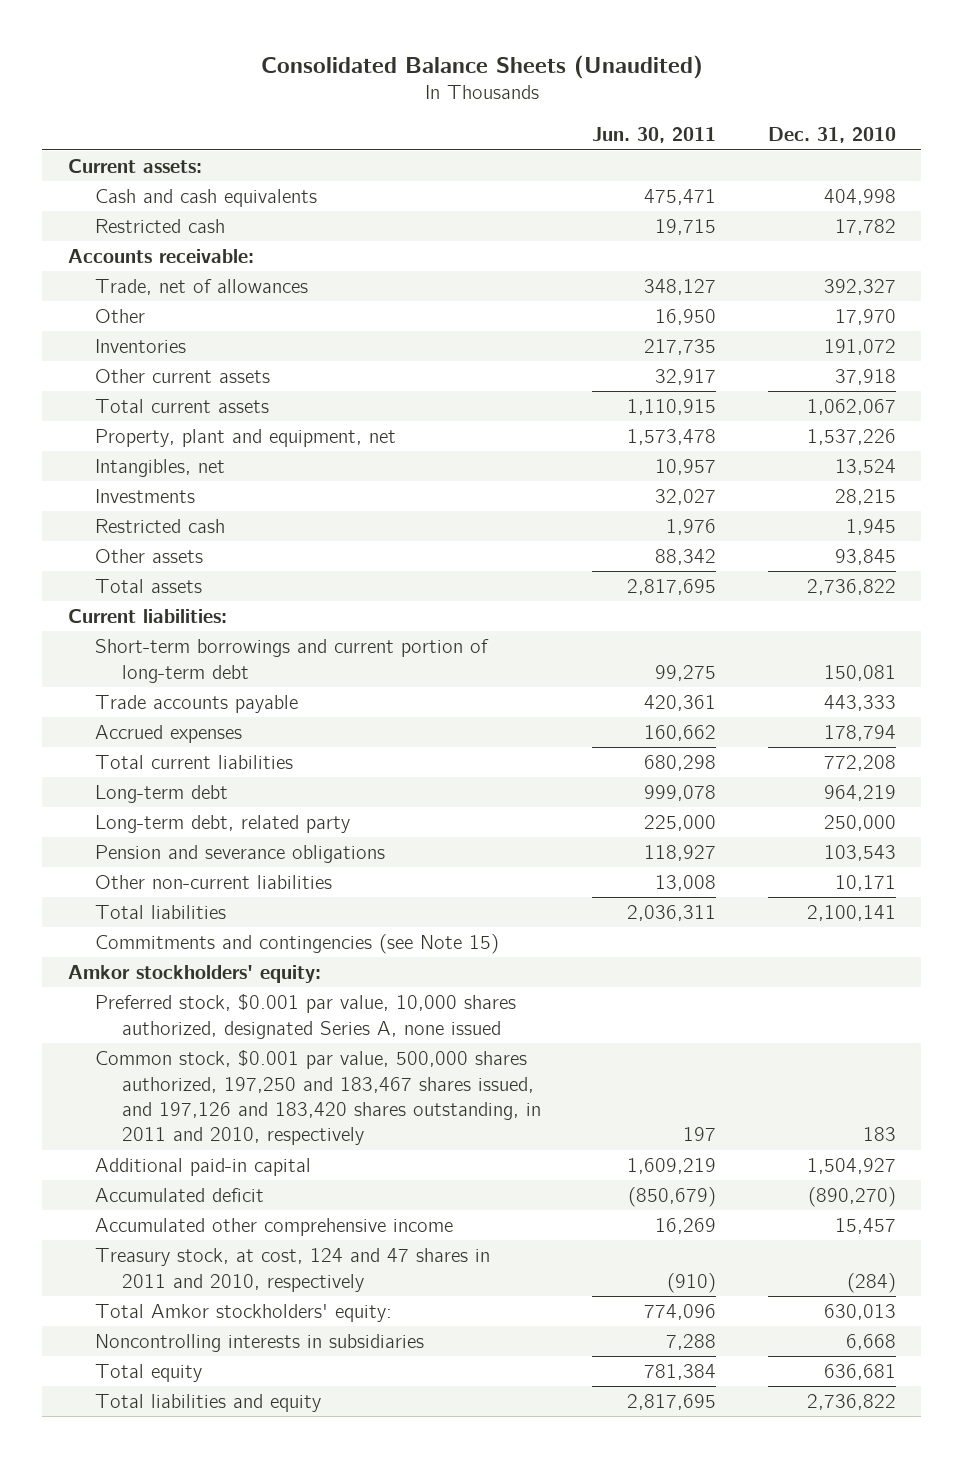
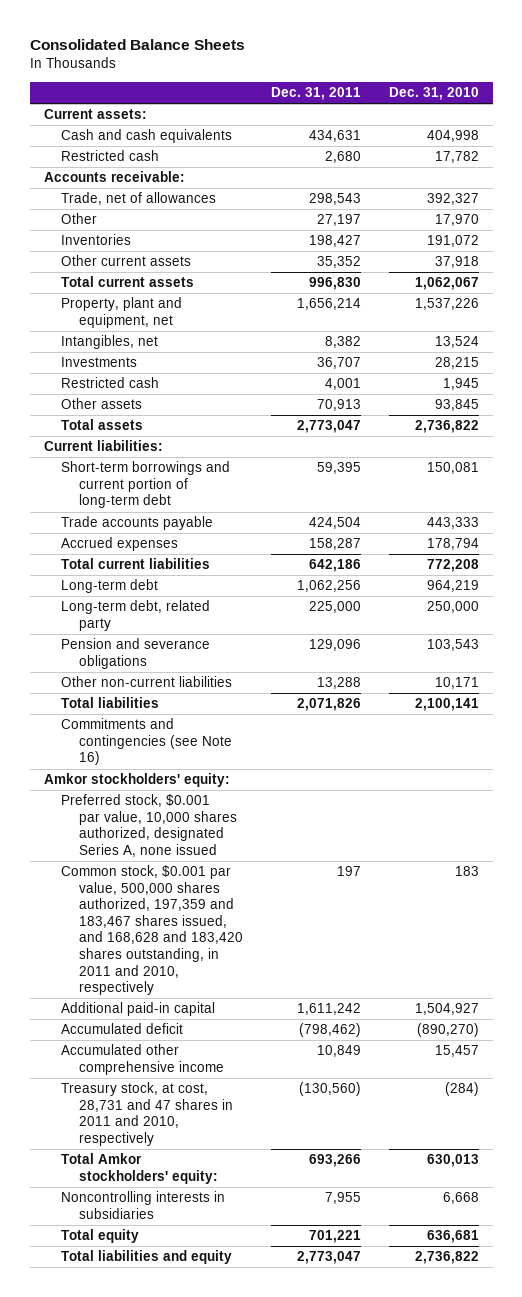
[260,54,703,79] Consolidated Balance Sheets (Unaudited) -> [29,39,245,51] Consolidated Balance Sheets
[592,127,717,144] Jun. 30, 2011 -> none
none -> [270,86,361,100] Dec. 31, 2011
[94,934,499,955] Commitments and contingencies (see Note 15) -> [61,718,232,766] Commitments and contingencies (see Note 16)
[94,1050,541,1146] Common stock, $0.001 par value, 500,000 shares authorized, 197,250 and 183,467 shares issued, and 197,126 and 183,420 shares outstanding, in 2011 and 2010, respectively -> [61,865,243,996] Common stock, $0.001 par value, 500,000 shares authorized, 197,359 and 183,467 shares issued, and 168,628 and 183,420 shares outstanding, in 2011 and 2010, respectively
[94,1248,490,1292] Treasury stock, at cost, 124 and 47 shares in 2011 and 2010, respectively -> [61,1082,233,1146] Treasury stock, at cost, 28,731 and 47 shares in 2011 and 2010, respectively

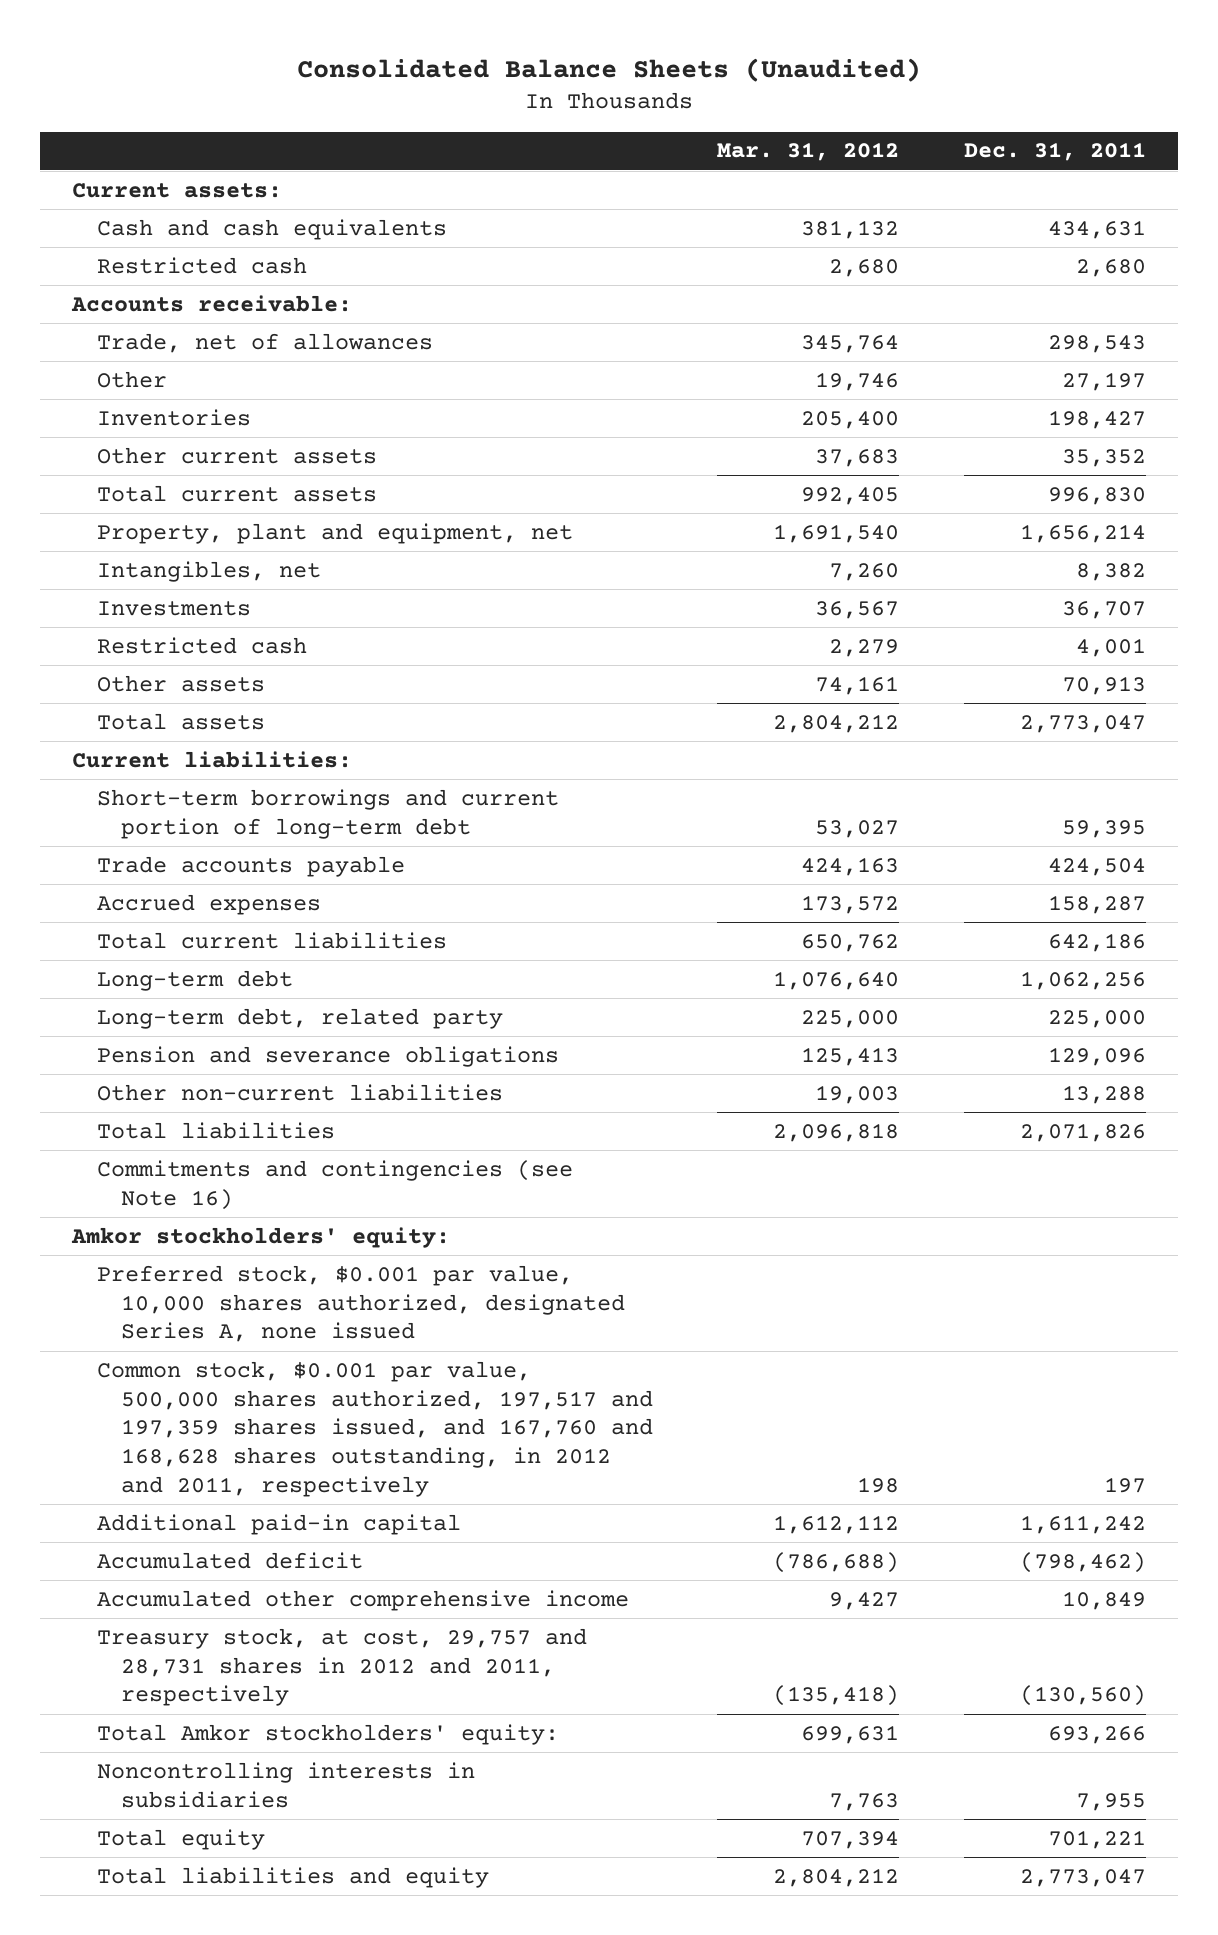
[29,39,245,51] Consolidated Balance Sheets -> [296,57,921,82] Consolidated Balance Sheets (Unaudited)
[388,86,479,100] Dec. 31, 2010 -> none
none -> [717,142,900,162] Mar. 31, 2012
[61,865,243,996] Common stock, $0.001 par value, 500,000 shares authorized, 197,359 and 183,467 shares issued, and 168,628 and 183,420 shares outstanding, in 2011 and 2010, respectively -> [96,1360,654,1498] Common stock, $0.001 par value, 500,000 shares authorized, 197,517 and 197,359 shares issued, and 167,760 and 168,628 shares outstanding, in 2012 and 2011, respectively
[61,1082,233,1146] Treasury stock, at cost, 28,731 and 47 shares in 2011 and 2010, respectively -> [96,1627,587,1707] Treasury stock, at cost, 29,757 and 28,731 shares in 2012 and 2011, respectively

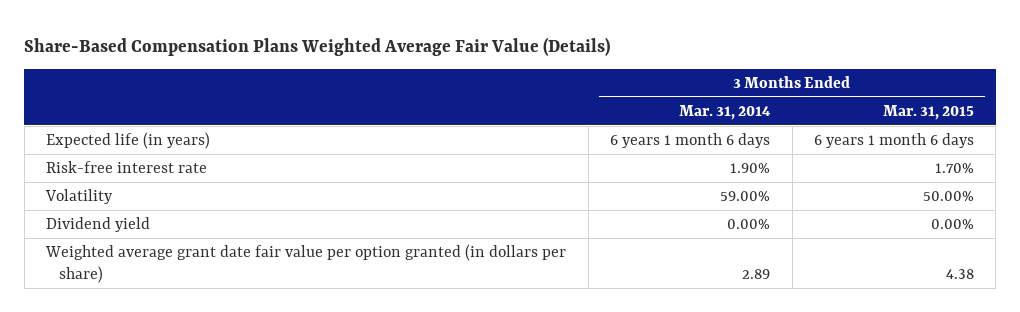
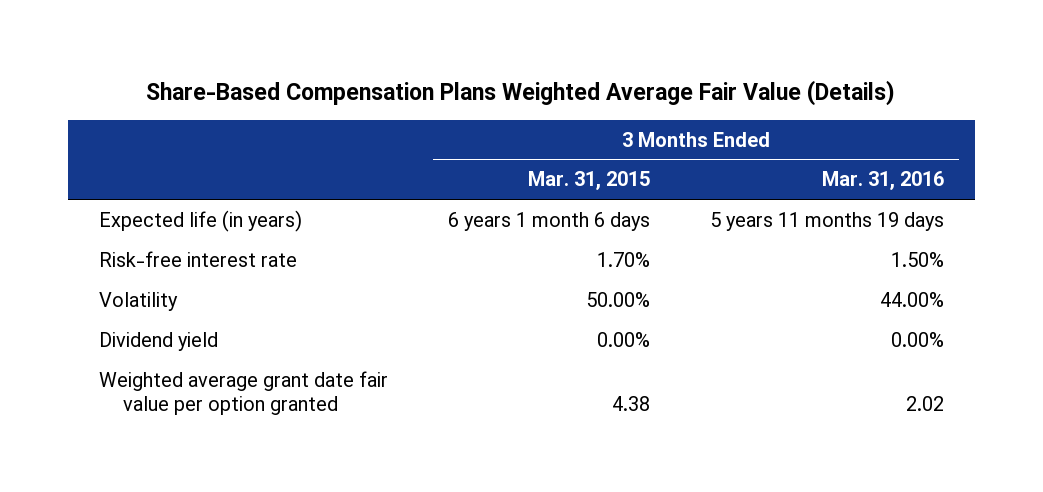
[679,104,772,120] Mar. 31, 2014 -> none
none -> [822,171,945,191] Mar. 31, 2016
[45,243,567,283] Weighted average grant date fair value per option granted (in dollars per share) -> [98,370,388,416] Weighted average grant date fair value per option granted

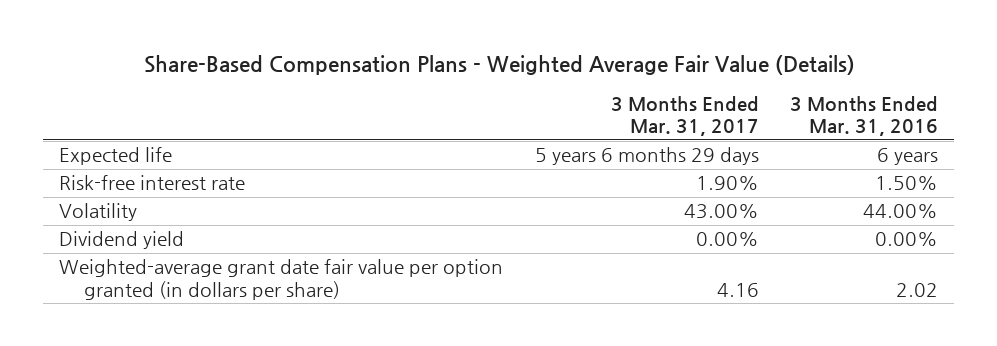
[146,79,896,106] Share-Based Compensation Plans Weighted Average Fair Value (Details) -> [143,55,855,76] Share-Based Compensation Plans - Weighted Average Fair Value (Details)
[527,171,650,191] Mar. 31, 2015 -> none
none -> [610,95,759,137] 3 Months Ended Mar. 31, 2017
[98,209,302,232] Expected life (in years) -> [58,147,172,166] Expected life
[710,211,945,231] 5 years 11 months 19 days -> [877,148,939,166] 6 years
[98,370,388,416] Weighted average grant date fair value per option granted -> [58,259,503,300] Weighted-average grant date fair value per option granted (in dollars per share)

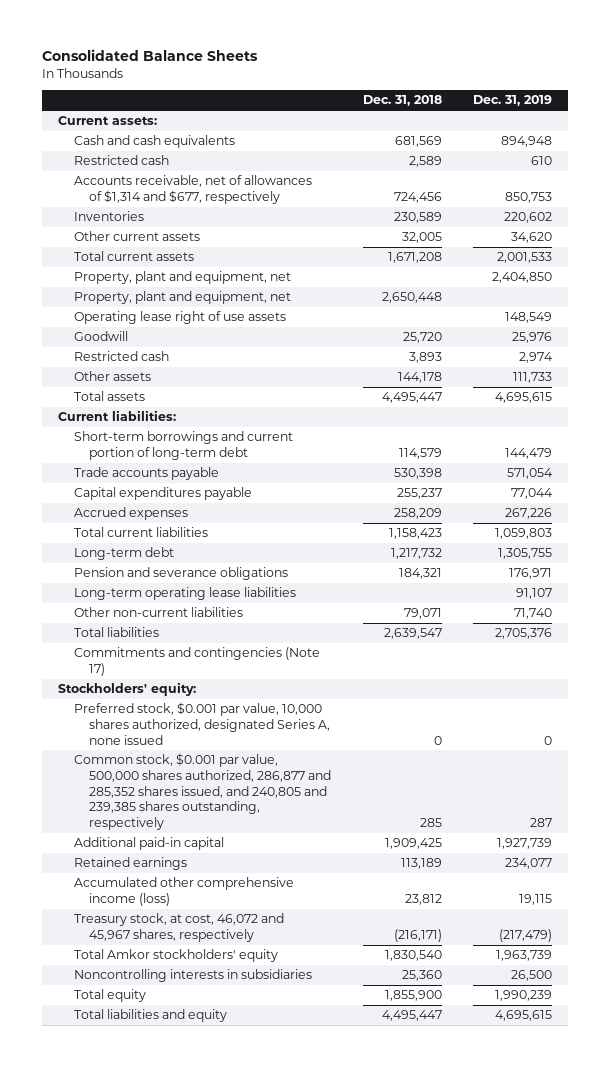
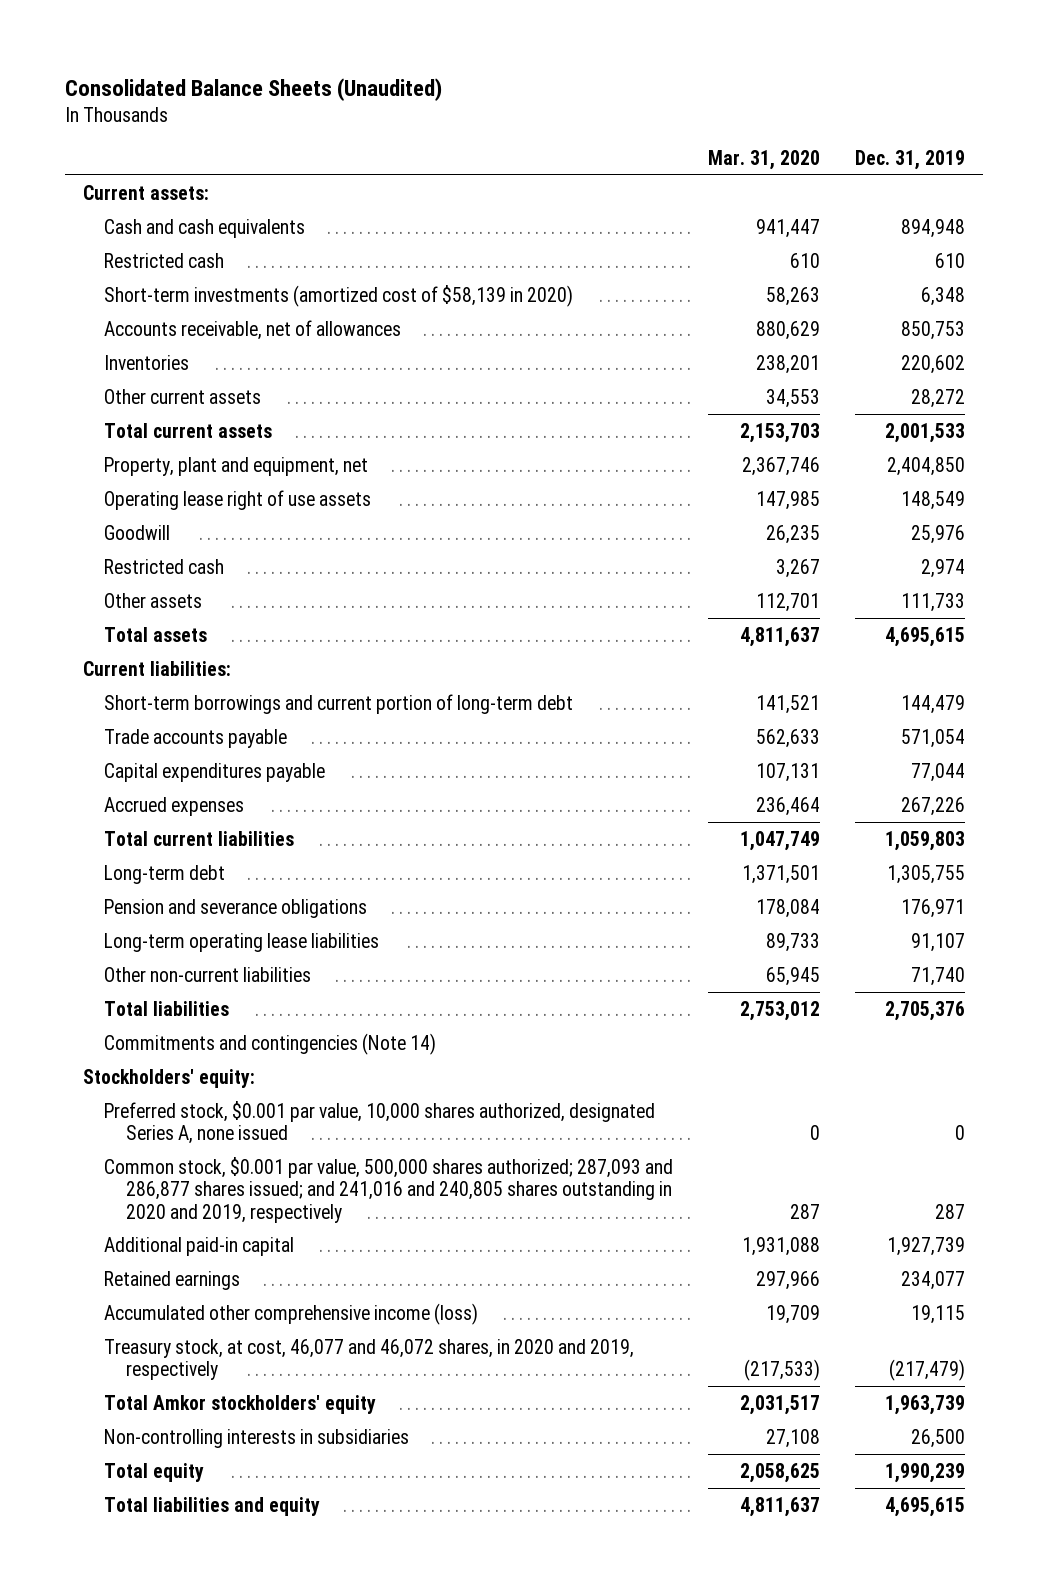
[42,49,259,62] Consolidated Balance Sheets -> [65,77,443,101] Consolidated Balance Sheets (Unaudited)
[362,95,442,107] Dec. 31, 2018 -> none
none -> [708,149,821,170] Mar. 31, 2020
none -> [104,284,574,307] Short-term investments (amortized cost of $58,139 in 2020)
[73,175,312,204] Accounts receivable, net of allowances of $1,314 and $677, respectively -> [104,319,402,340] Accounts receivable, net of allowances
[511,232,553,244] 34,620 -> [911,388,966,408] 28,272
[73,291,291,305] Property, plant and equipment, net -> none
[73,647,320,676] Commitments and contingencies (Note 17) -> [104,1032,437,1055] Commitments and contingencies (Note 14)
[73,753,332,831] Common stock, $0.001 par value, 500,000 shares authorized, 286,877 and 285,352 shares issued, and 240,805 and 239,385 shares outstanding, respectively -> [104,1156,674,1223] Common stock, $0.001 par value, 500,000 shares authorized; 287,093 and 286,877 shares issued; and 241,016 and 240,805 shares outstanding in 2020 and 2019, respectively
[73,913,284,942] Treasury stock, at cost, 46,072 and 45,967 shares, respectively -> [104,1338,635,1381] Treasury stock, at cost, 46,077 and 46,072 shares, in 2020 and 2019, respectively
[73,969,312,983] Noncontrolling interests in subsidiaries -> [104,1428,410,1448] Non-controlling interests in subsidiaries

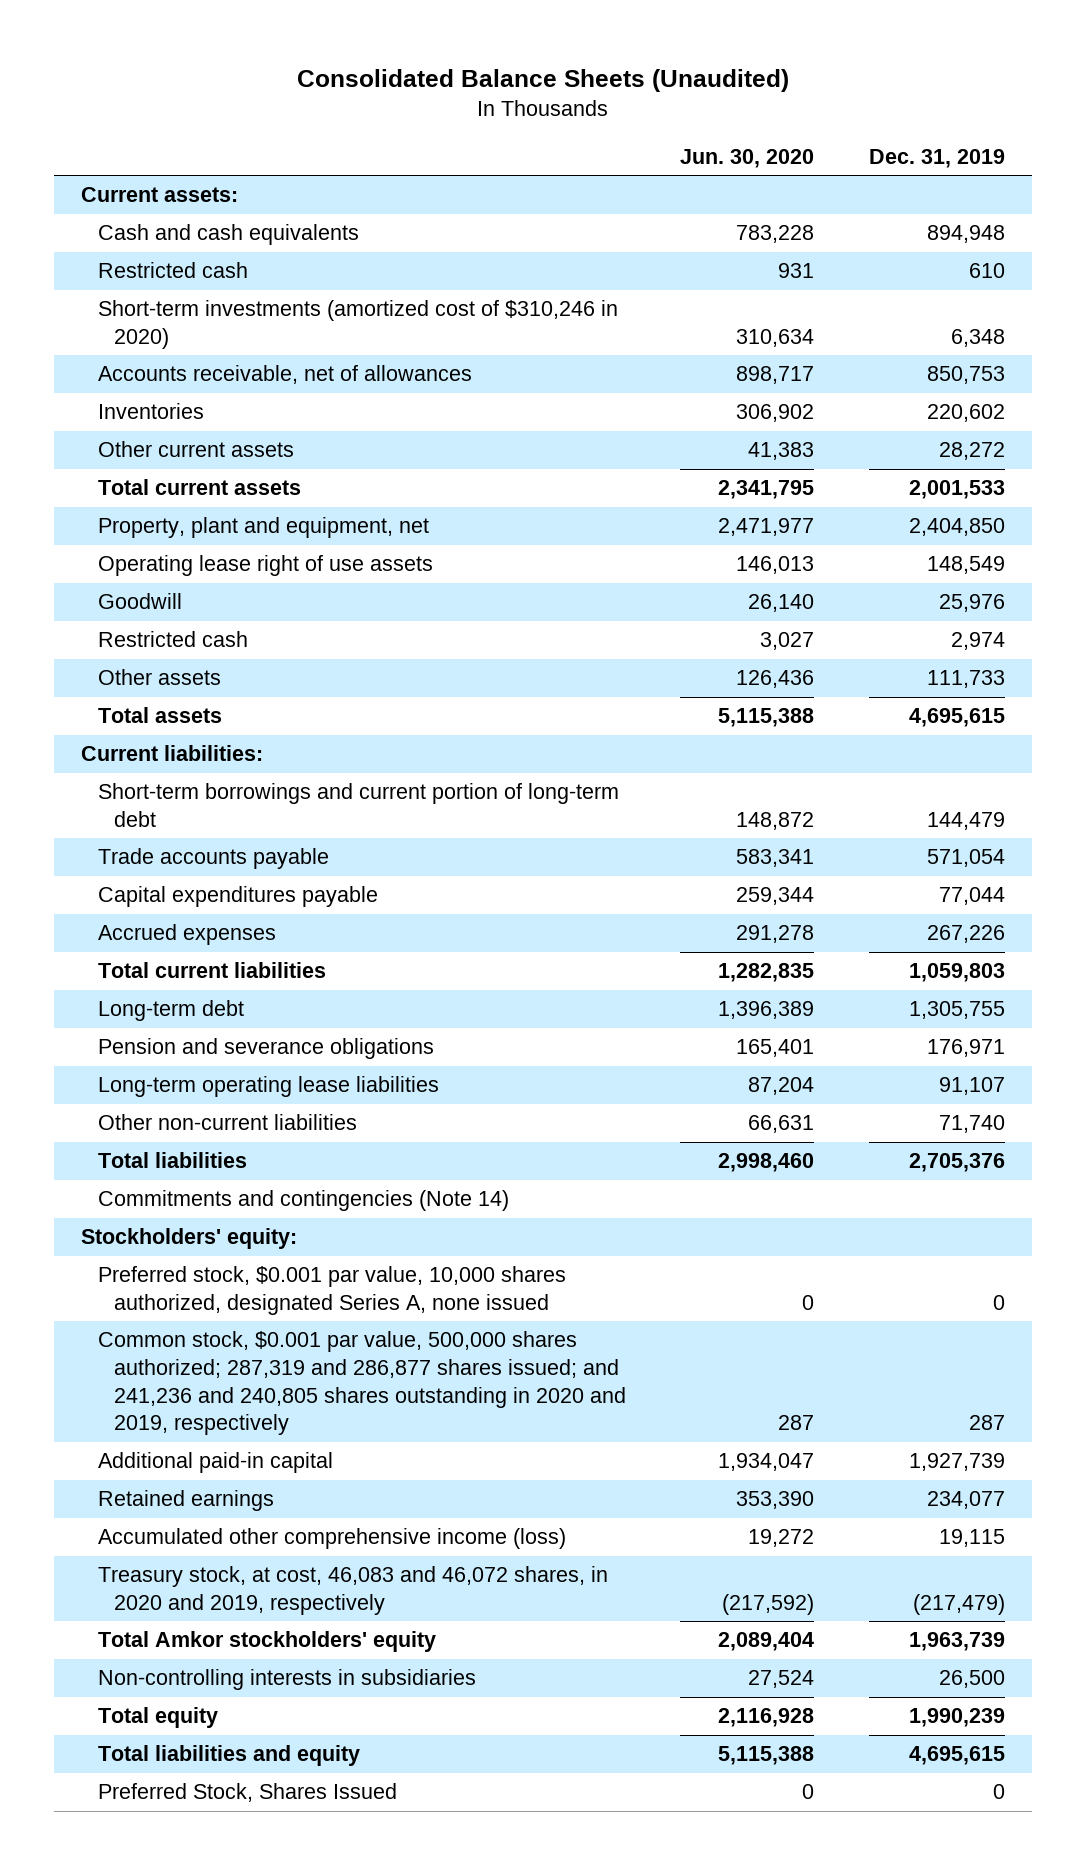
[708,149,821,170] Mar. 31, 2020 -> none
none -> [680,148,815,168] Jun. 30, 2020
[104,284,574,307] Short-term investments (amortized cost of $58,139 in 2020) -> [97,300,618,349] Short-term investments (amortized cost of $310,246 in 2020)
[104,1156,674,1223] Common stock, $0.001 par value, 500,000 shares authorized; 287,093 and 286,877 shares issued; and 241,016 and 240,805 shares outstanding in 2020 and 2019, respectively -> [97,1331,627,1436] Common stock, $0.001 par value, 500,000 shares authorized; 287,319 and 286,877 shares issued; and 241,236 and 240,805 shares outstanding in 2020 and 2019, respectively
[104,1338,635,1381] Treasury stock, at cost, 46,077 and 46,072 shares, in 2020 and 2019, respectively -> [97,1566,608,1615] Treasury stock, at cost, 46,083 and 46,072 shares, in 2020 and 2019, respectively
none -> [97,1783,397,1803] Preferred Stock, Shares Issued

